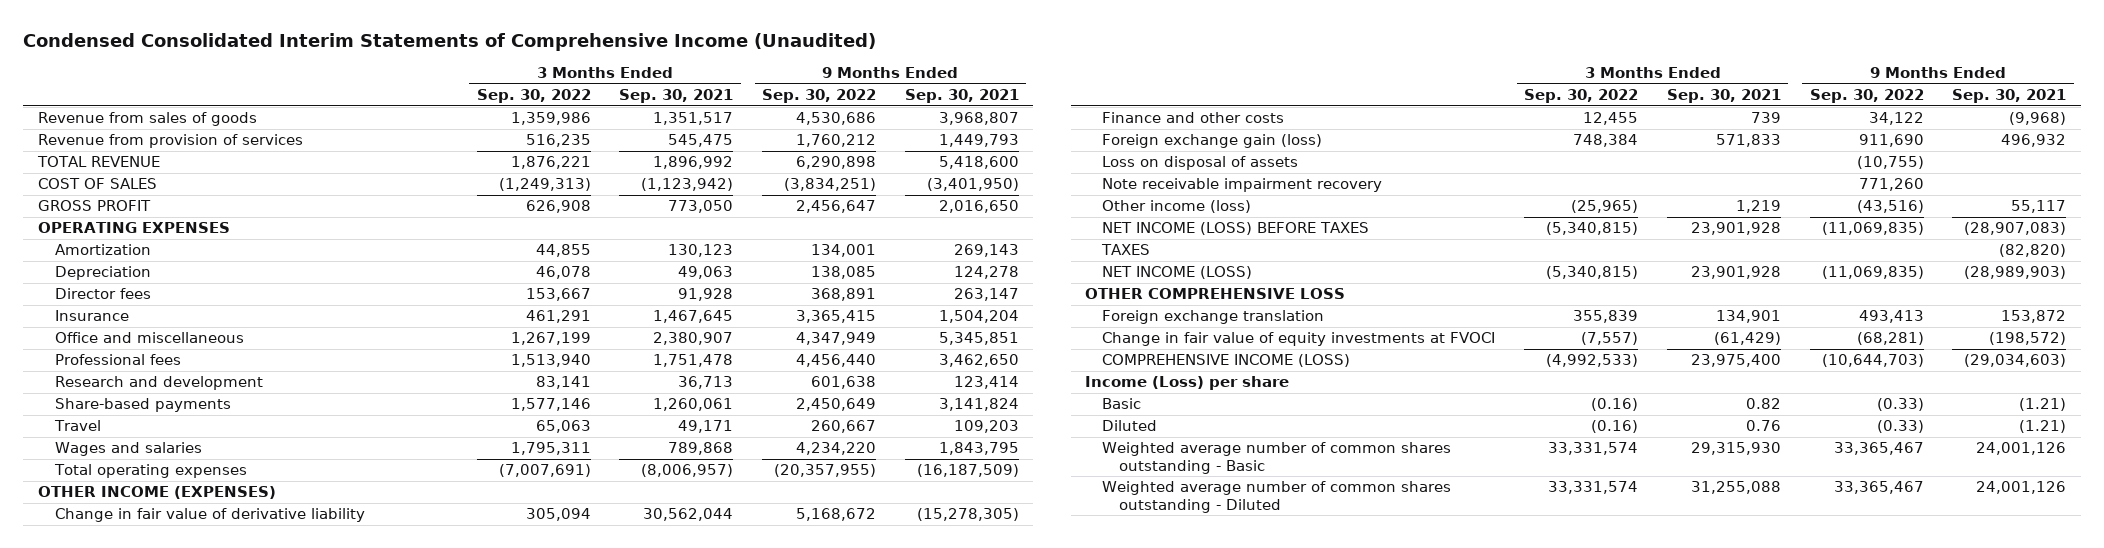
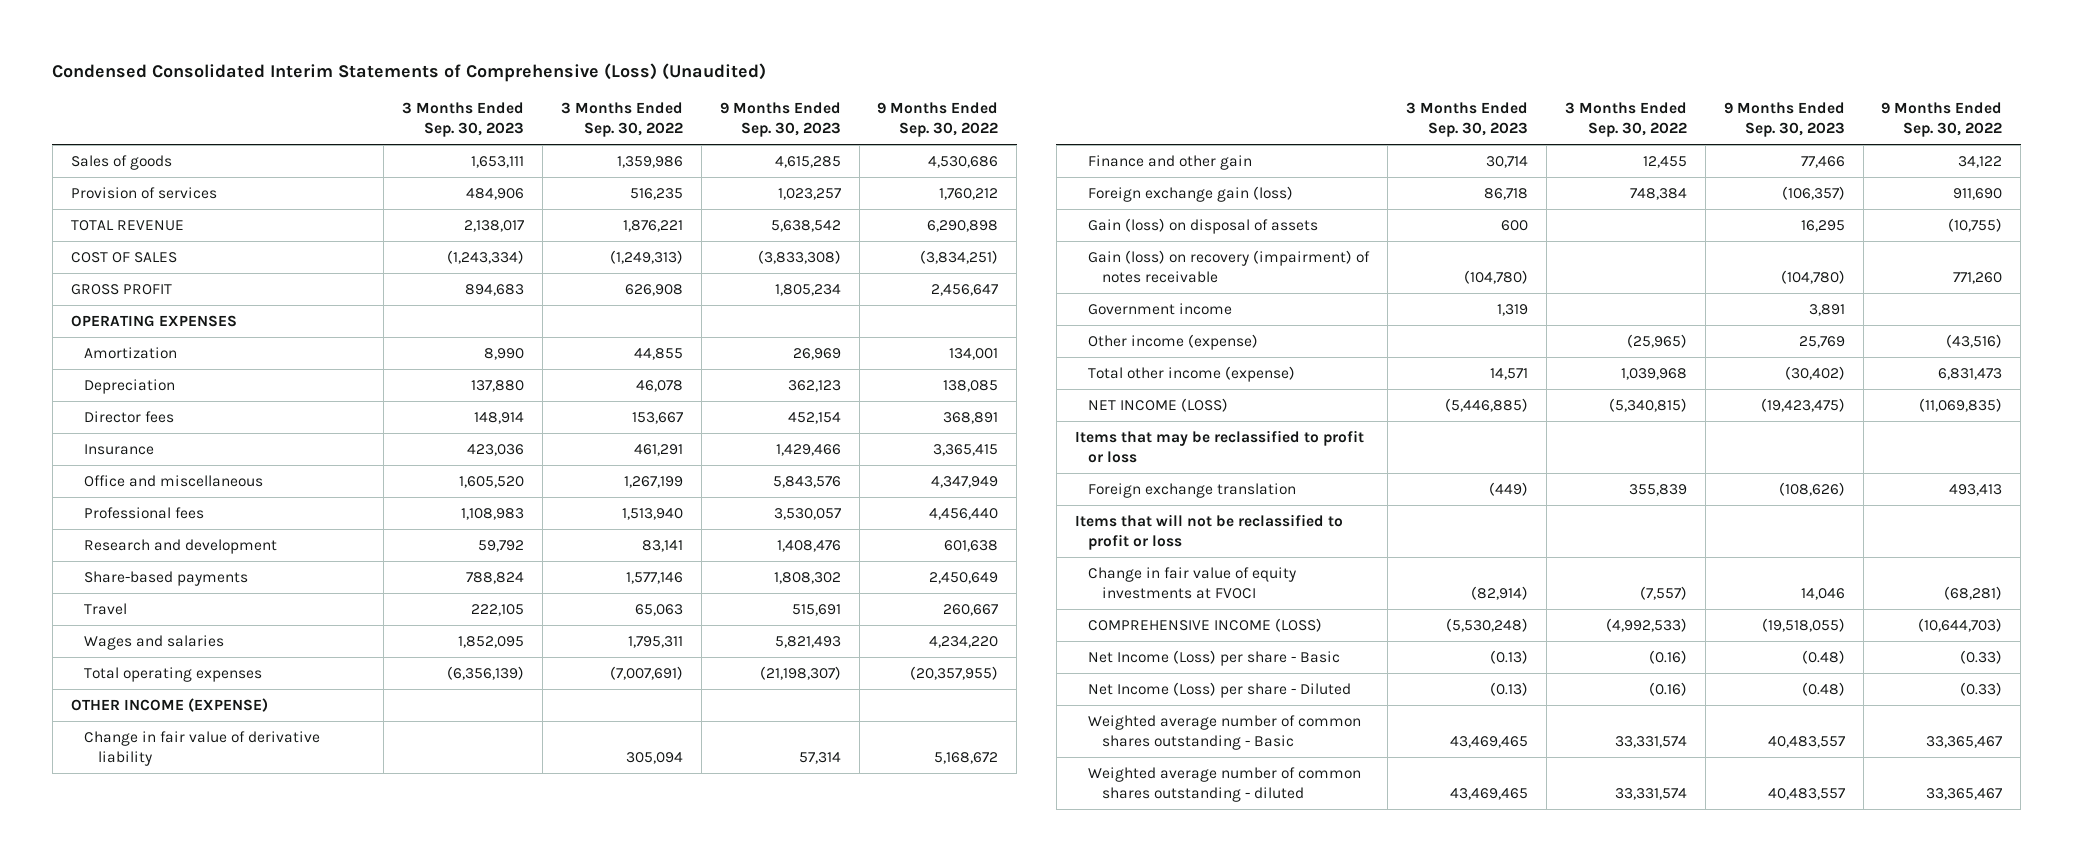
[23,32,877,51] Condensed Consolidated Interim Statements of Comprehensive Income (Unaudited) -> [52,62,767,82] Condensed Consolidated Interim Statements of Comprehensive (Loss) (Unaudited)
[619,89,734,104] Sep. 30, 2021 -> none
[904,89,1019,104] Sep. 30, 2021 -> none
none -> [402,102,525,138] 3 Months Ended Sep. 30, 2023
none -> [719,102,841,138] 9 Months Ended Sep. 30, 2023
[37,112,257,127] Revenue from sales of goods -> [70,154,172,170] Sales of goods
[37,134,303,149] Revenue from provision of services -> [70,186,217,199] Provision of services
[37,486,276,500] OTHER INCOME (EXPENSES) -> [70,697,268,712] OTHER INCOME (EXPENSE)
[1102,112,1285,124] Finance and other costs -> [1088,154,1253,170] Finance and other gain
[1102,222,1370,236] NET INCOME (LOSS) BEFORE TAXES -> none
[1101,244,1151,256] TAXES -> none
[1102,156,1299,171] Loss on disposal of assets -> [1088,217,1319,234] Gain (loss) on disposal of assets
[1102,178,1383,193] Note receivable impairment recovery -> [1088,249,1371,283] Gain (loss) on recovery (impairment) of notes receivable
none -> [1088,302,1233,315] Government income
[1102,200,1252,214] Other income (loss) -> [1088,333,1259,350] Other income (expense)
none -> [1088,365,1296,382] Total other income (expense)
[1085,288,1346,300] OTHER COMPREHENSIVE LOSS -> none
none -> [1074,429,1364,463] Items that may be reclassified to profit or loss
none -> [1074,513,1343,550] Items that will not be reclassified to profit or loss
[1085,376,1290,391] Income (Loss) per share -> none
[1102,398,1142,410] Basic -> [1088,649,1341,666] Net Income (Loss) per share - Basic
[1102,420,1158,432] Diluted -> [1088,681,1352,698] Net Income (Loss) per share - Diluted
[1102,481,1452,514] Weighted average number of common shares outstanding - Diluted -> [1088,766,1362,802] Weighted average number of common shares outstanding - diluted

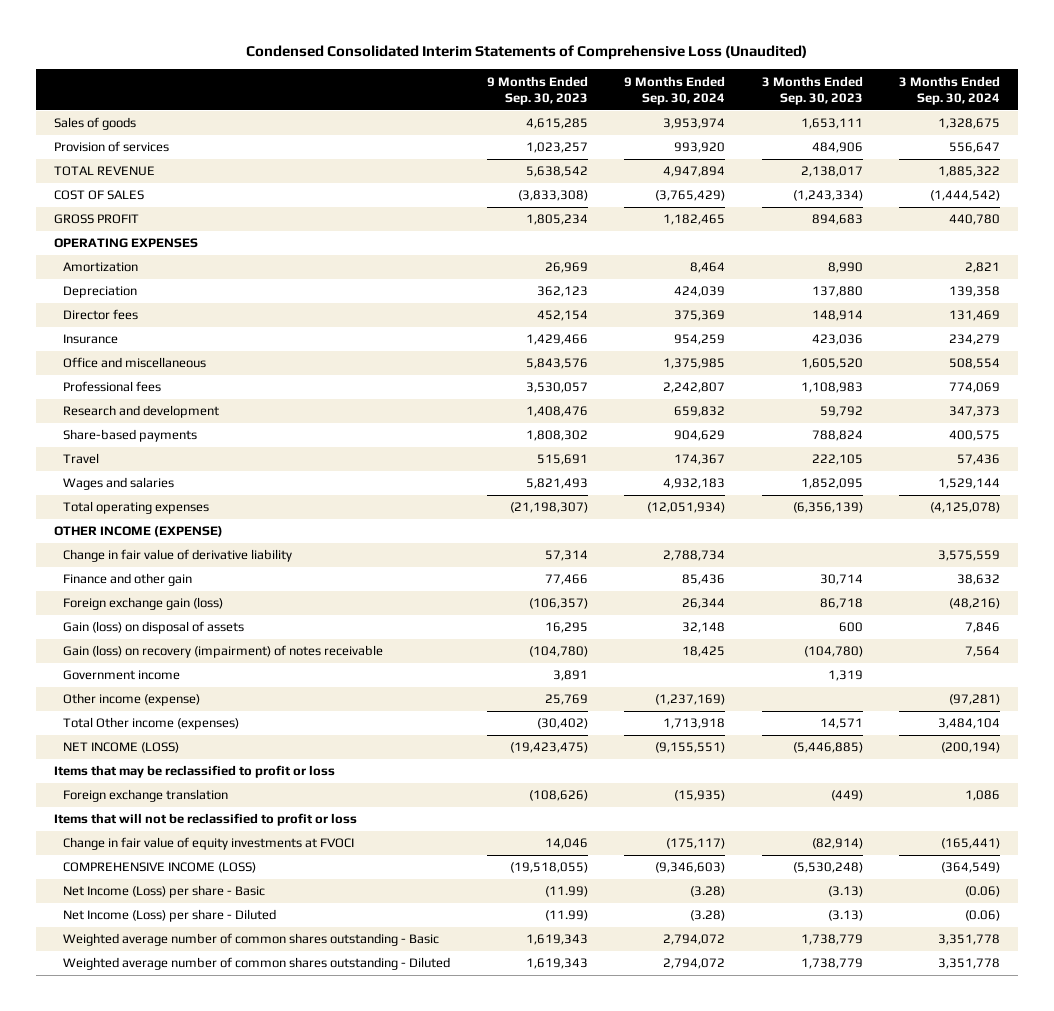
[52,62,767,82] Condensed Consolidated Interim Statements of Comprehensive (Loss) (Unaudited) -> [245,44,807,60] Condensed Consolidated Interim Statements of Comprehensive Loss (Unaudited)
[560,102,683,138] 3 Months Ended Sep. 30, 2022 -> none
[877,102,999,138] 9 Months Ended Sep. 30, 2022 -> none
none -> [624,75,726,105] 9 Months Ended Sep. 30, 2024
none -> [898,75,1000,105] 3 Months Ended Sep. 30, 2024
[1088,365,1296,382] Total other income (expense) -> [63,717,240,731] Total Other income (expenses)
[1490,649,1529,664] (0.13) -> [827,886,863,898] (3.13)
[1801,649,1845,664] (0.48) -> [544,886,588,898] (11.99)
[1490,681,1529,696] (0.13) -> [827,910,863,922] (3.13)
[1801,681,1845,696] (0.48) -> [544,910,588,922] (11.99)
[1450,735,1529,748] 43,469,465 -> [800,934,863,946] 1,738,779
[1767,735,1845,748] 40,483,557 -> [525,934,588,946] 1,619,343
[1088,766,1362,802] Weighted average number of common shares outstanding - diluted -> [63,957,451,971] Weighted average number of common shares outstanding - Diluted
[1450,787,1529,800] 43,469,465 -> [800,958,863,970] 1,738,779
[1767,787,1845,800] 40,483,557 -> [525,958,588,970] 1,619,343

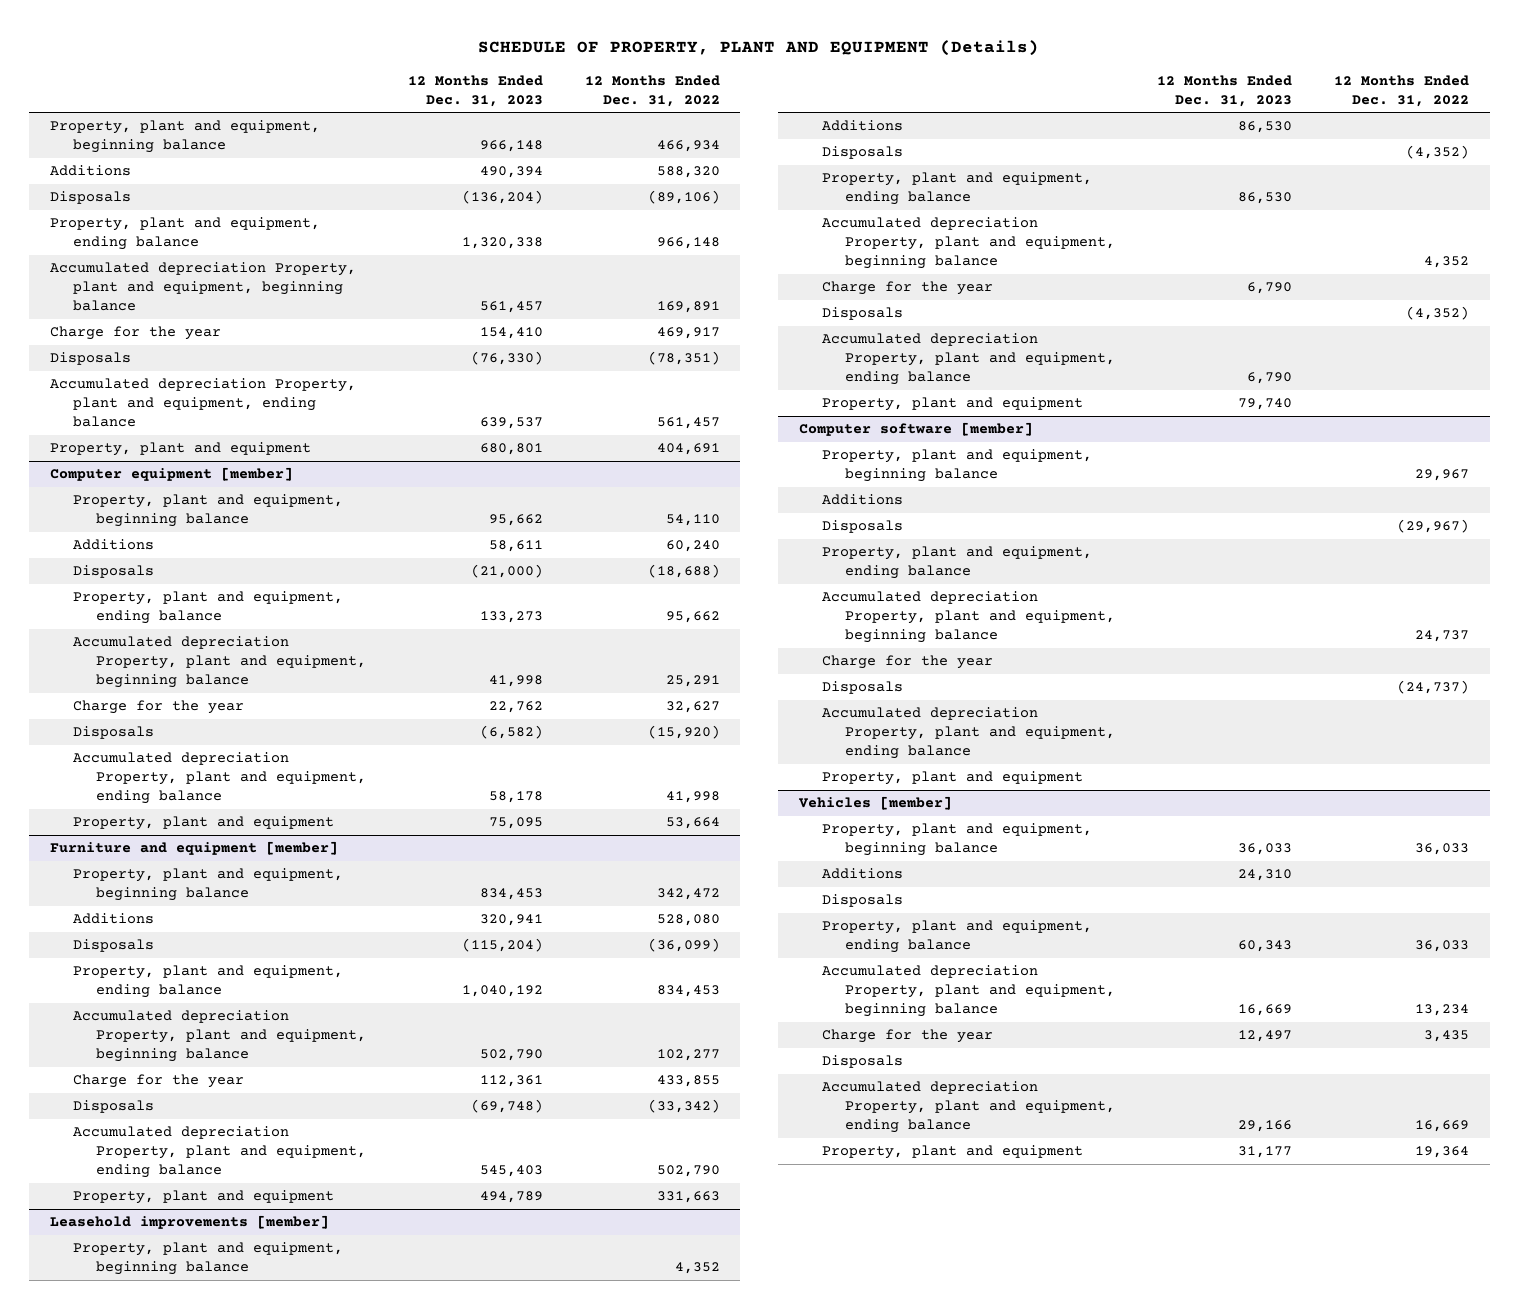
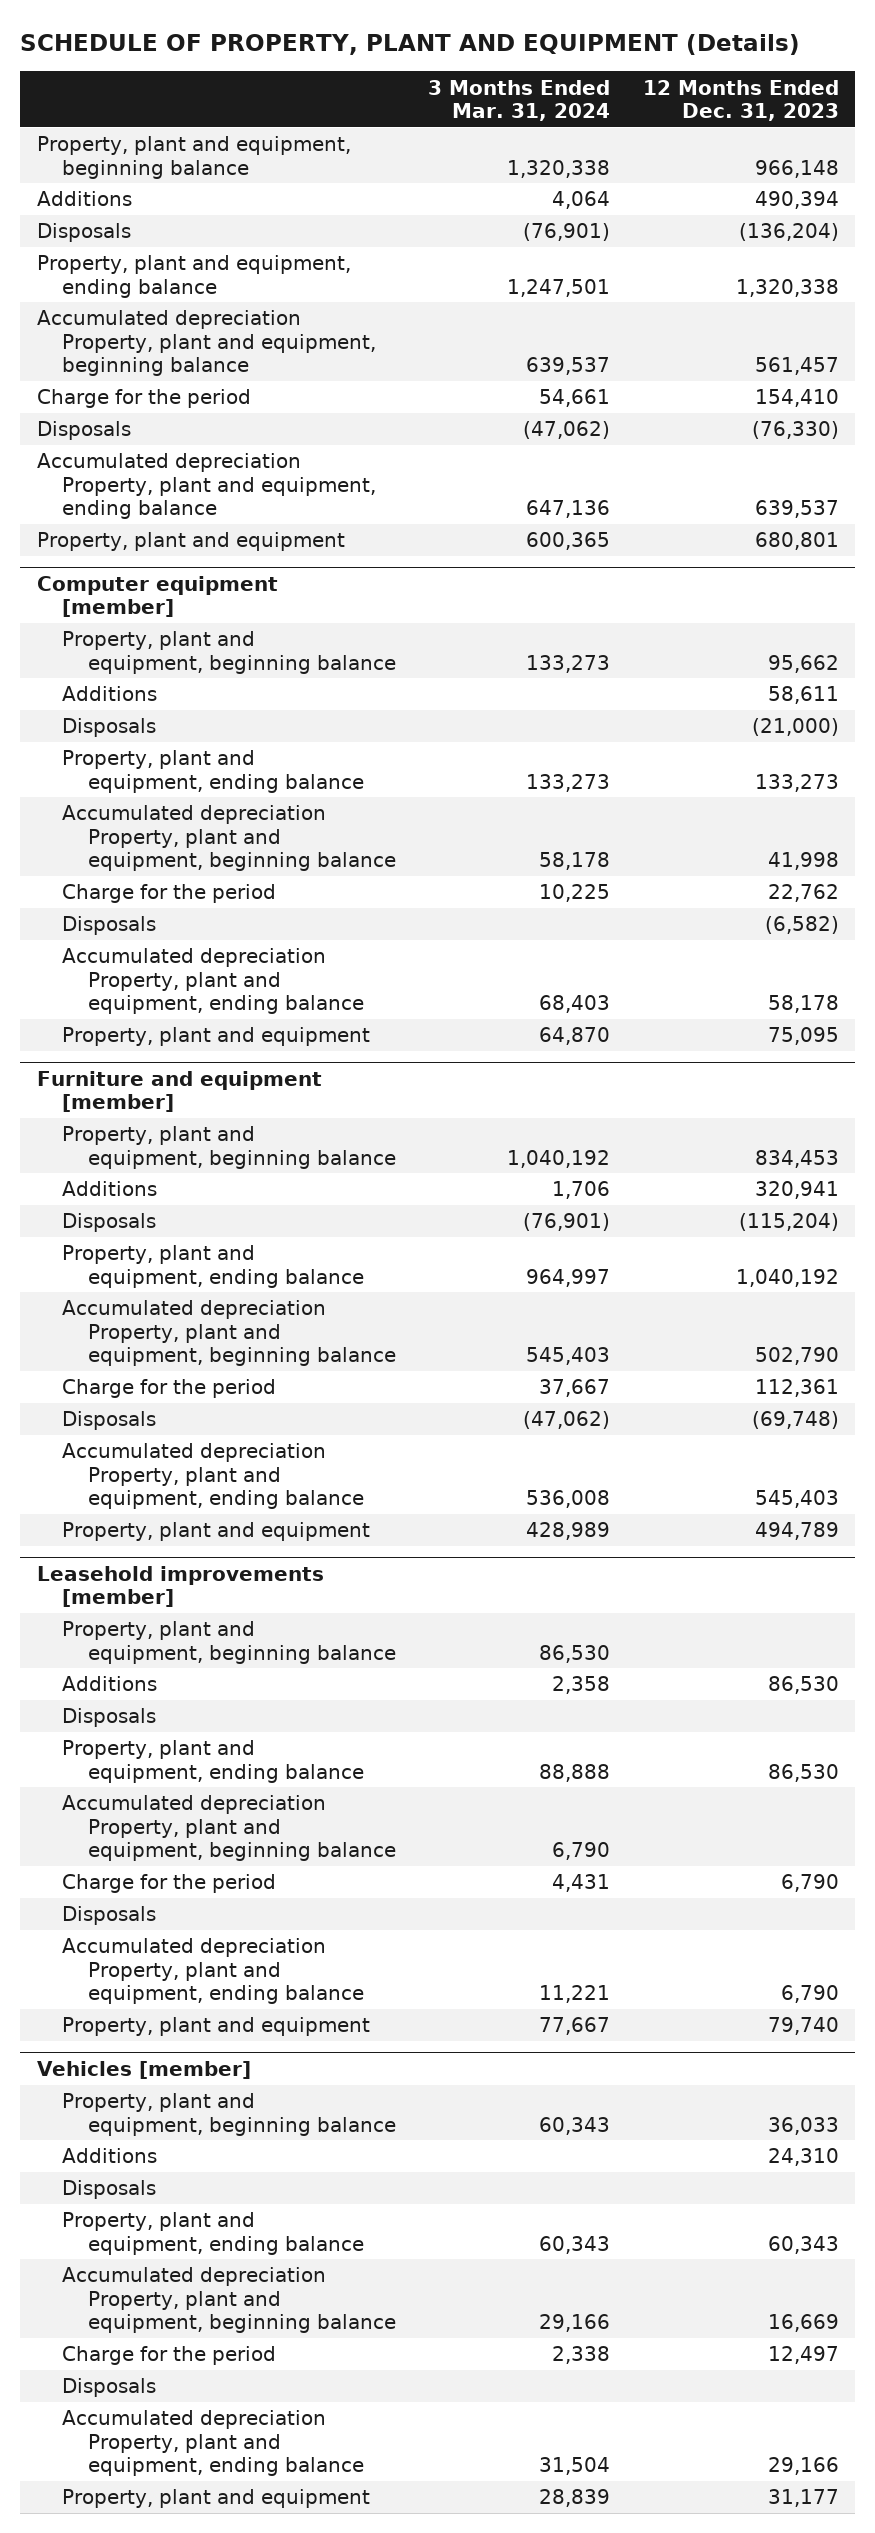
[584,74,720,107] 12 Months Ended Dec. 31, 2022 -> none
none -> [428,79,611,121] 3 Months Ended Mar. 31, 2024
[49,326,221,341] Charge for the year -> [36,389,251,409] Charge for the period
[72,700,244,715] Charge for the year -> [62,884,277,904] Charge for the period
[72,1074,244,1089] Charge for the year -> [62,1379,277,1399] Charge for the period
[822,281,994,296] Charge for the year -> [62,1874,277,1894] Charge for the period
[799,422,1034,437] Computer software [member] -> none
[822,449,1093,483] Property, plant and equipment, beginning balance -> none
[822,494,904,506] Additions -> none
[822,520,904,534] Disposals -> none
[822,546,1093,580] Property, plant and equipment, ending balance -> none
[822,591,1115,644] Accumulated depreciation Property, plant and equipment, beginning balance -> none
[822,655,994,670] Charge for the year -> none
[822,681,904,695] Disposals -> none
[822,707,1115,760] Accumulated depreciation Property, plant and equipment, ending balance -> none
[822,771,1084,786] Property, plant and equipment -> none
[822,1029,994,1044] Charge for the year -> [62,2346,277,2366] Charge for the period

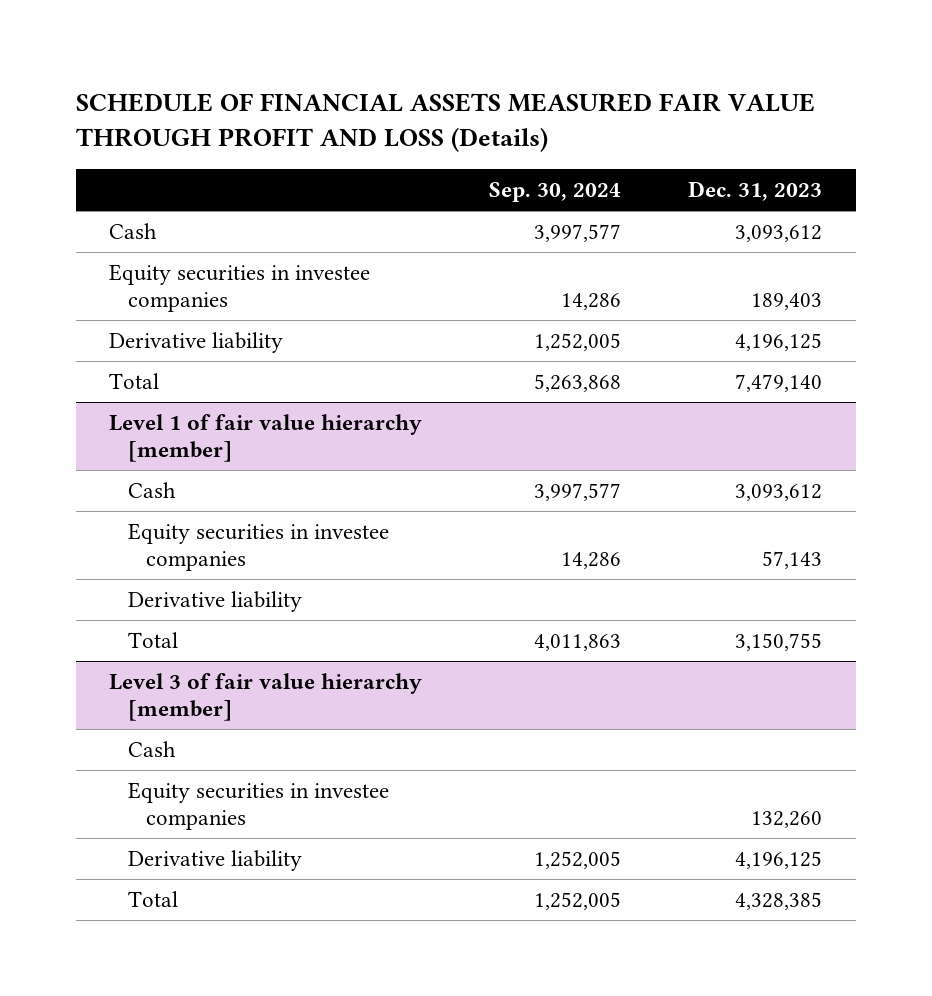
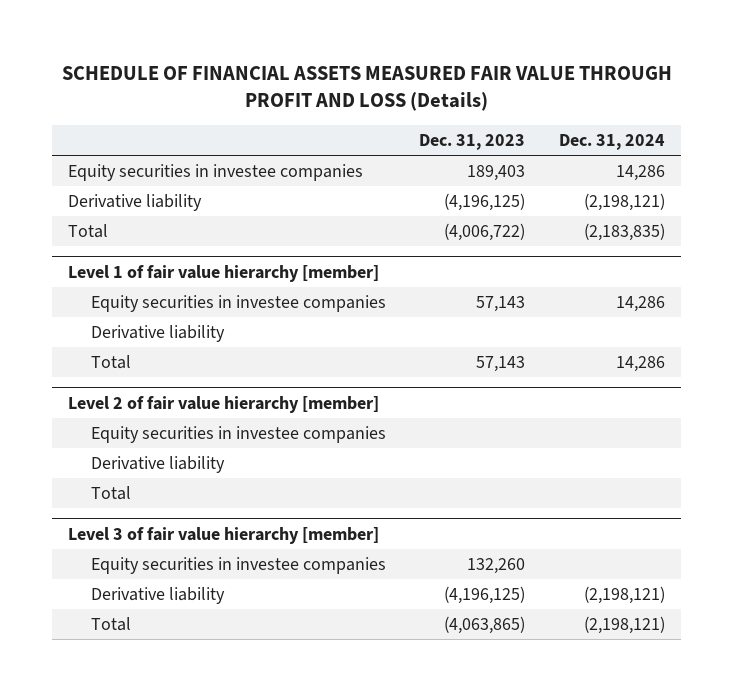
[489,182,622,203] Sep. 30, 2024 -> none
none -> [558,134,665,151] Dec. 31, 2024
[109,223,158,240] Cash -> none
[735,333,823,352] 4,196,125 -> [444,193,526,212] (4,196,125)
[735,374,823,393] 7,479,140 -> [444,223,526,242] (4,006,722)
[127,482,176,499] Cash -> none
[735,633,823,652] 3,150,755 -> [476,356,526,373] 57,143
none -> [68,396,380,414] Level 2 of fair value hierarchy [member]
none -> [91,426,387,444] Equity securities in investee companies
none -> [91,456,226,474] Derivative liability
none -> [91,486,132,501] Total
[127,741,176,758] Cash -> none
[735,851,823,870] 4,196,125 -> [444,586,526,605] (4,196,125)
[735,892,823,911] 4,328,385 -> [444,616,526,635] (4,063,865)

